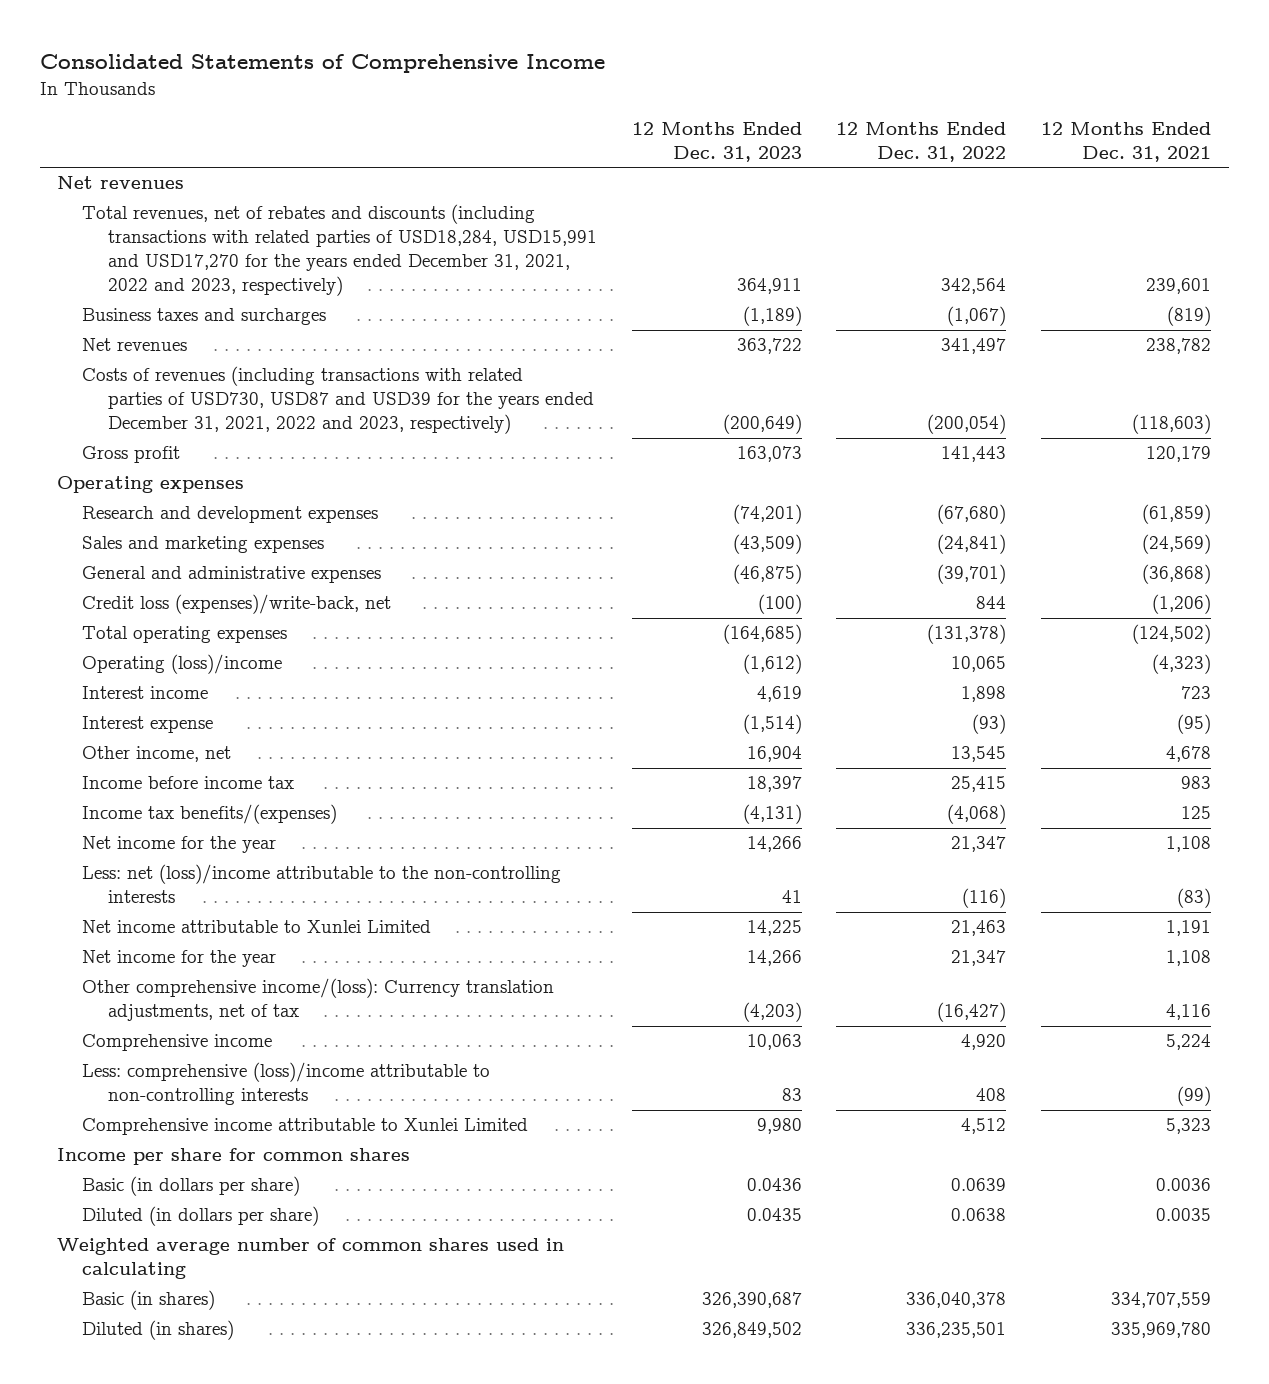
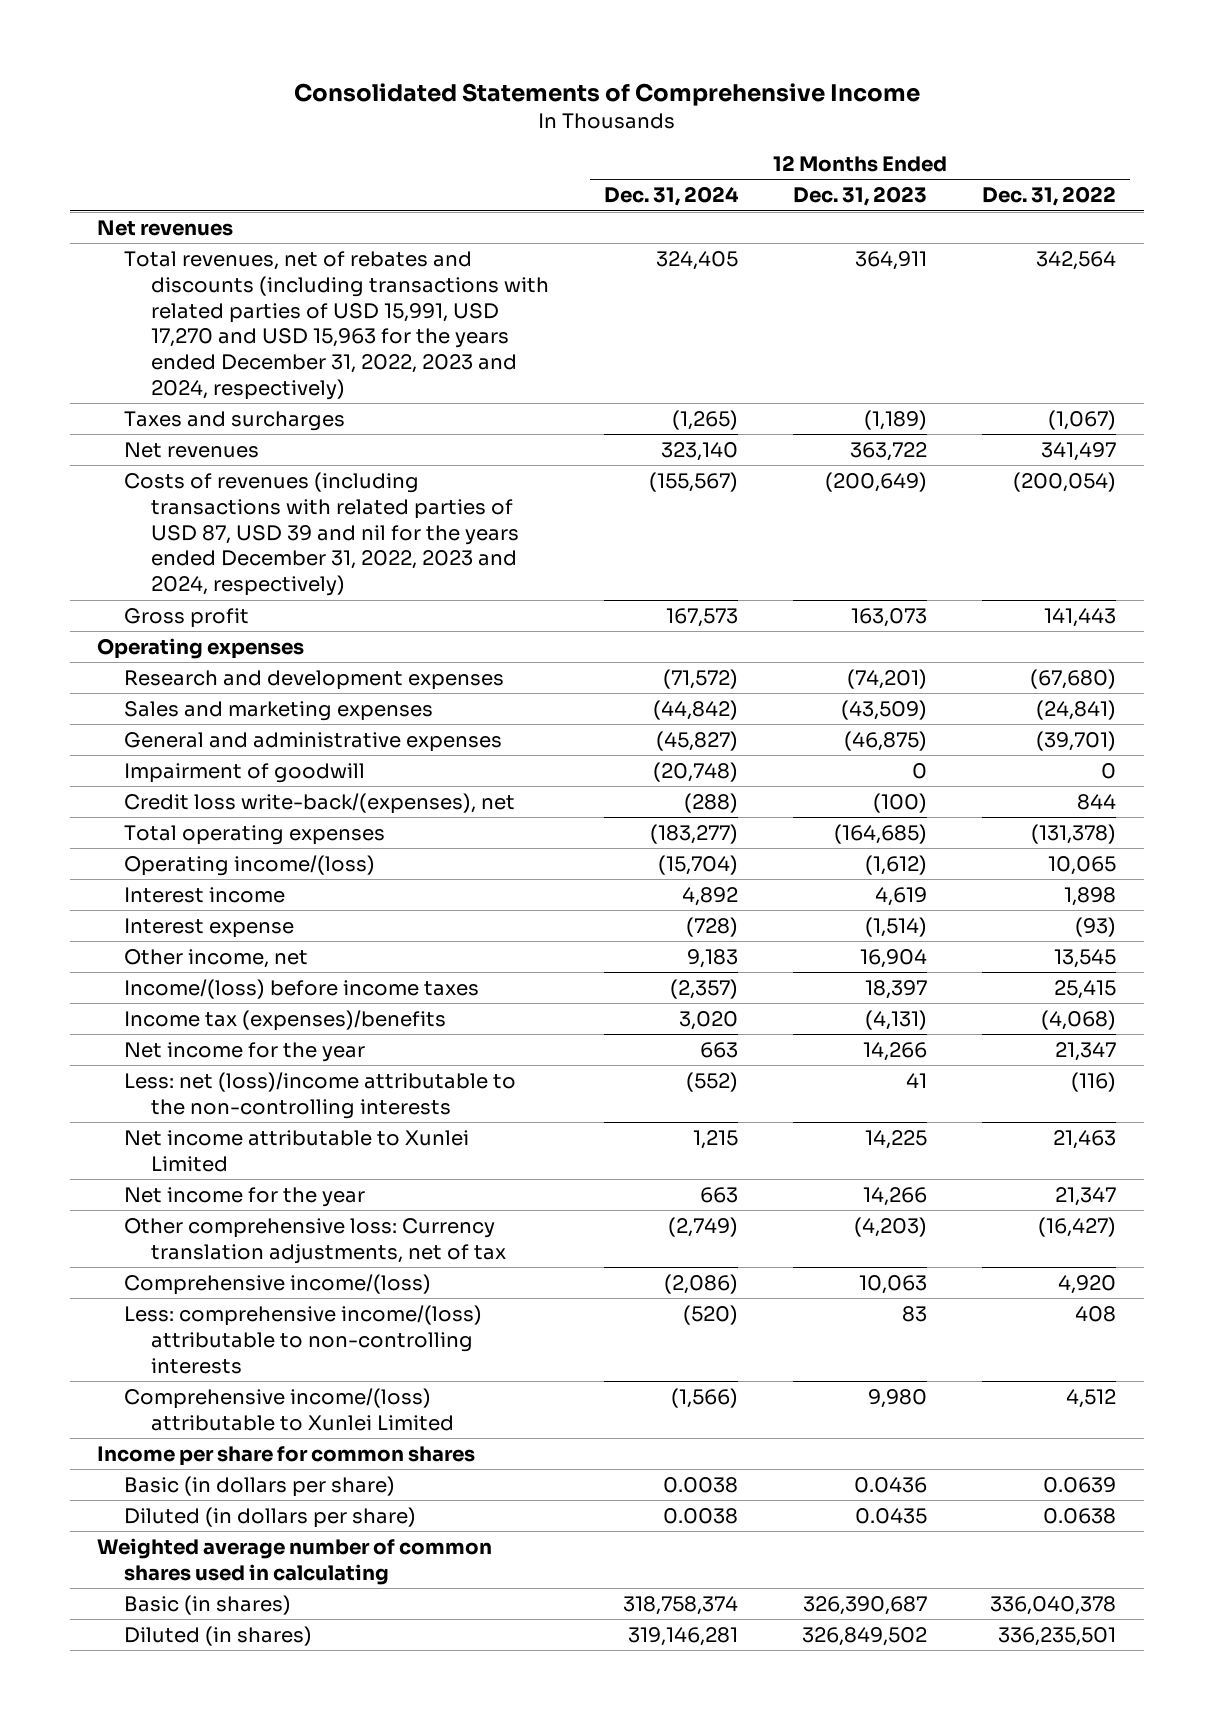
[1041,122,1212,163] 12 Months Ended Dec. 31, 2021 -> none
none -> [604,186,740,207] Dec. 31, 2024
[82,204,597,297] Total revenues, net of rebates and discounts (including transactions with related parties of USD18,284, USD15,991 and USD17,270 for the years ended December 31, 2021, 2022 and 2023, respectively) -> [124,250,549,401] Total revenues, net of rebates and discounts (including transactions with related parties of USD 15,991, USD 17,270 and USD 15,963 for the years ended December 31, 2022, 2023 and 2024, respectively)
[82,308,327,326] Business taxes and surcharges -> [124,410,346,431] Taxes and surcharges
[82,366,594,435] Costs of revenues (including transactions with related parties of USD730, USD87 and USD39 for the years ended December 31, 2021, 2022 and 2023, respectively) -> [124,471,519,597] Costs of revenues (including transactions with related parties of USD 87, USD 39 and nil for the years ended December 31, 2022, 2023 and 2024, respectively)
none -> [124,762,366,783] Impairment of goodwill
[82,594,392,615] Credit loss (expenses)/write-back, net -> [124,792,516,814] Credit loss write-back/(expenses), net
[82,654,283,675] Operating (loss)/income -> [124,854,376,876] Operating income/(loss)
[82,776,295,790] Income before income tax -> [124,978,480,999] Income/(loss) before income taxes
[82,804,338,825] Income tax benefits/(expenses) -> [124,1009,447,1031] Income tax (expenses)/benefits
[82,978,555,1022] Other comprehensive income/(loss): Currency translation adjustments, net of tax -> [124,1217,506,1264] Other comprehensive loss: Currency translation adjustments, net of tax
[82,1034,273,1052] Comprehensive income -> [124,1273,432,1295] Comprehensive income/(loss)
[82,1062,491,1106] Less: comprehensive (loss)/income attributable to non-controlling interests -> [124,1304,483,1374] Less: comprehensive income/(loss) attributable to non-controlling interests
[82,1118,529,1136] Comprehensive income attributable to Xunlei Limited -> [124,1387,454,1431] Comprehensive income/(loss) attributable to Xunlei Limited

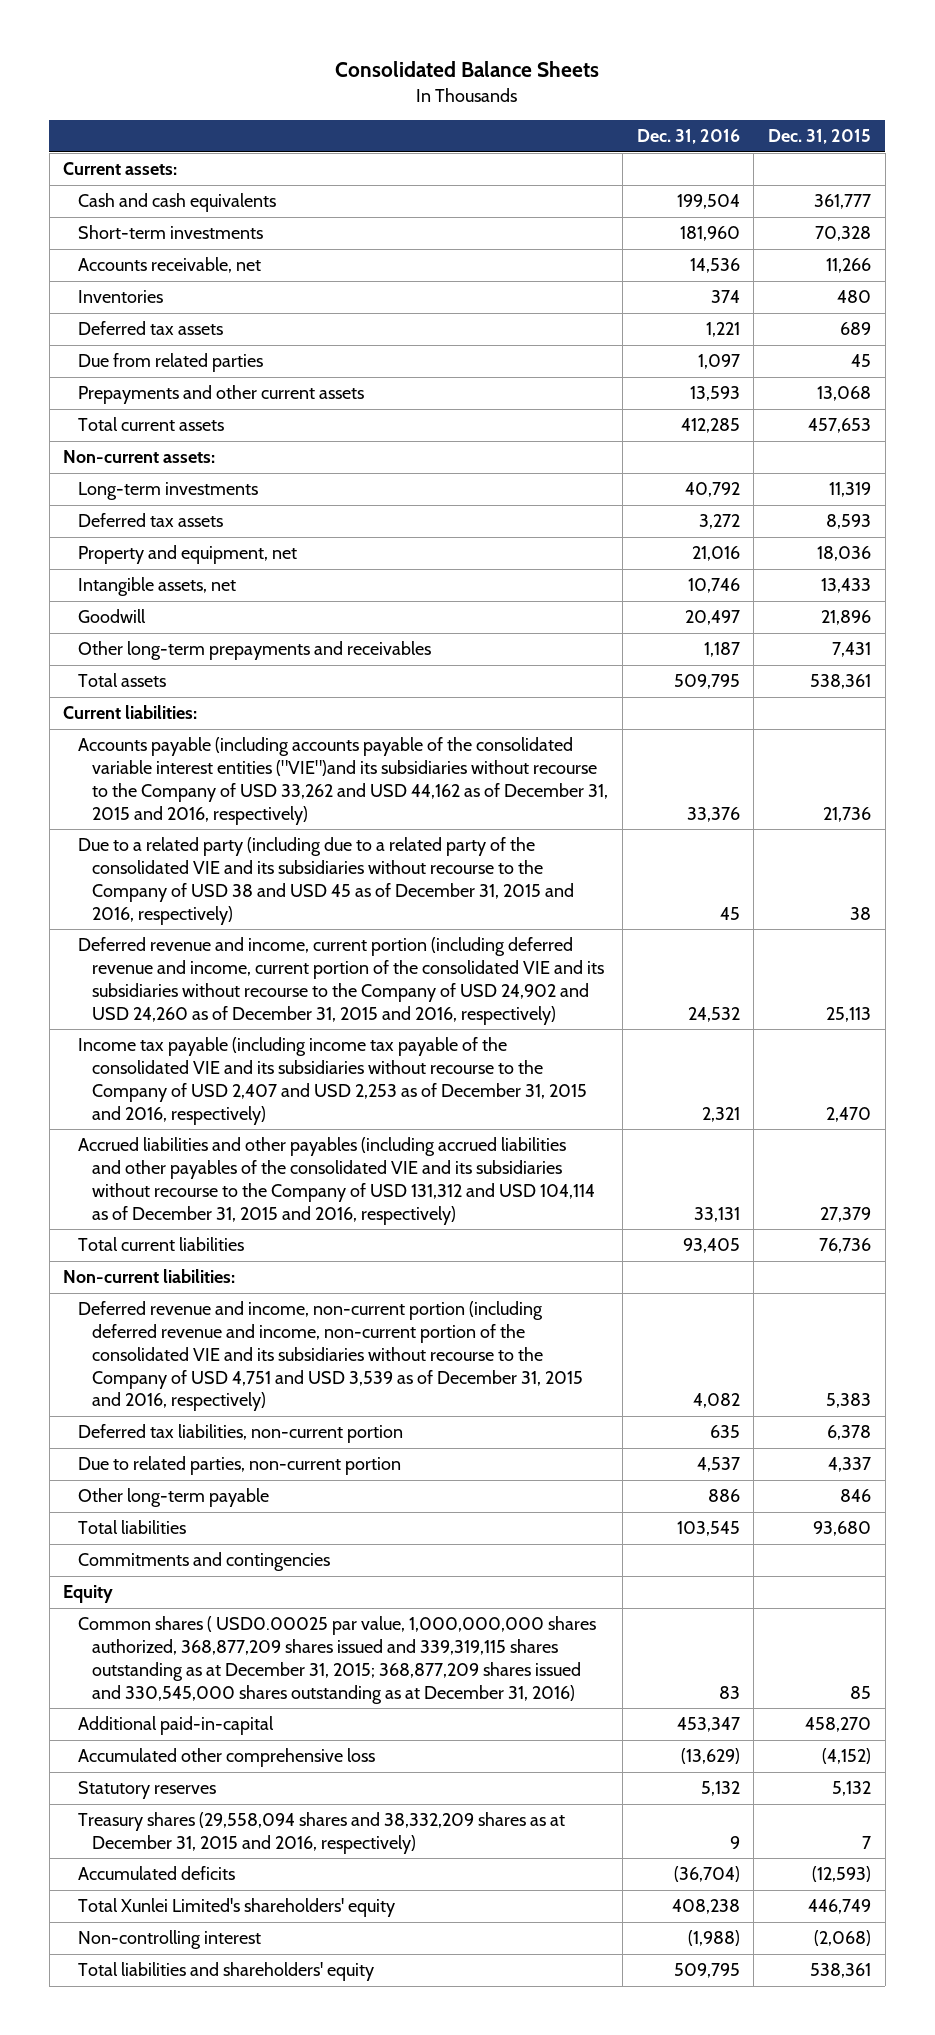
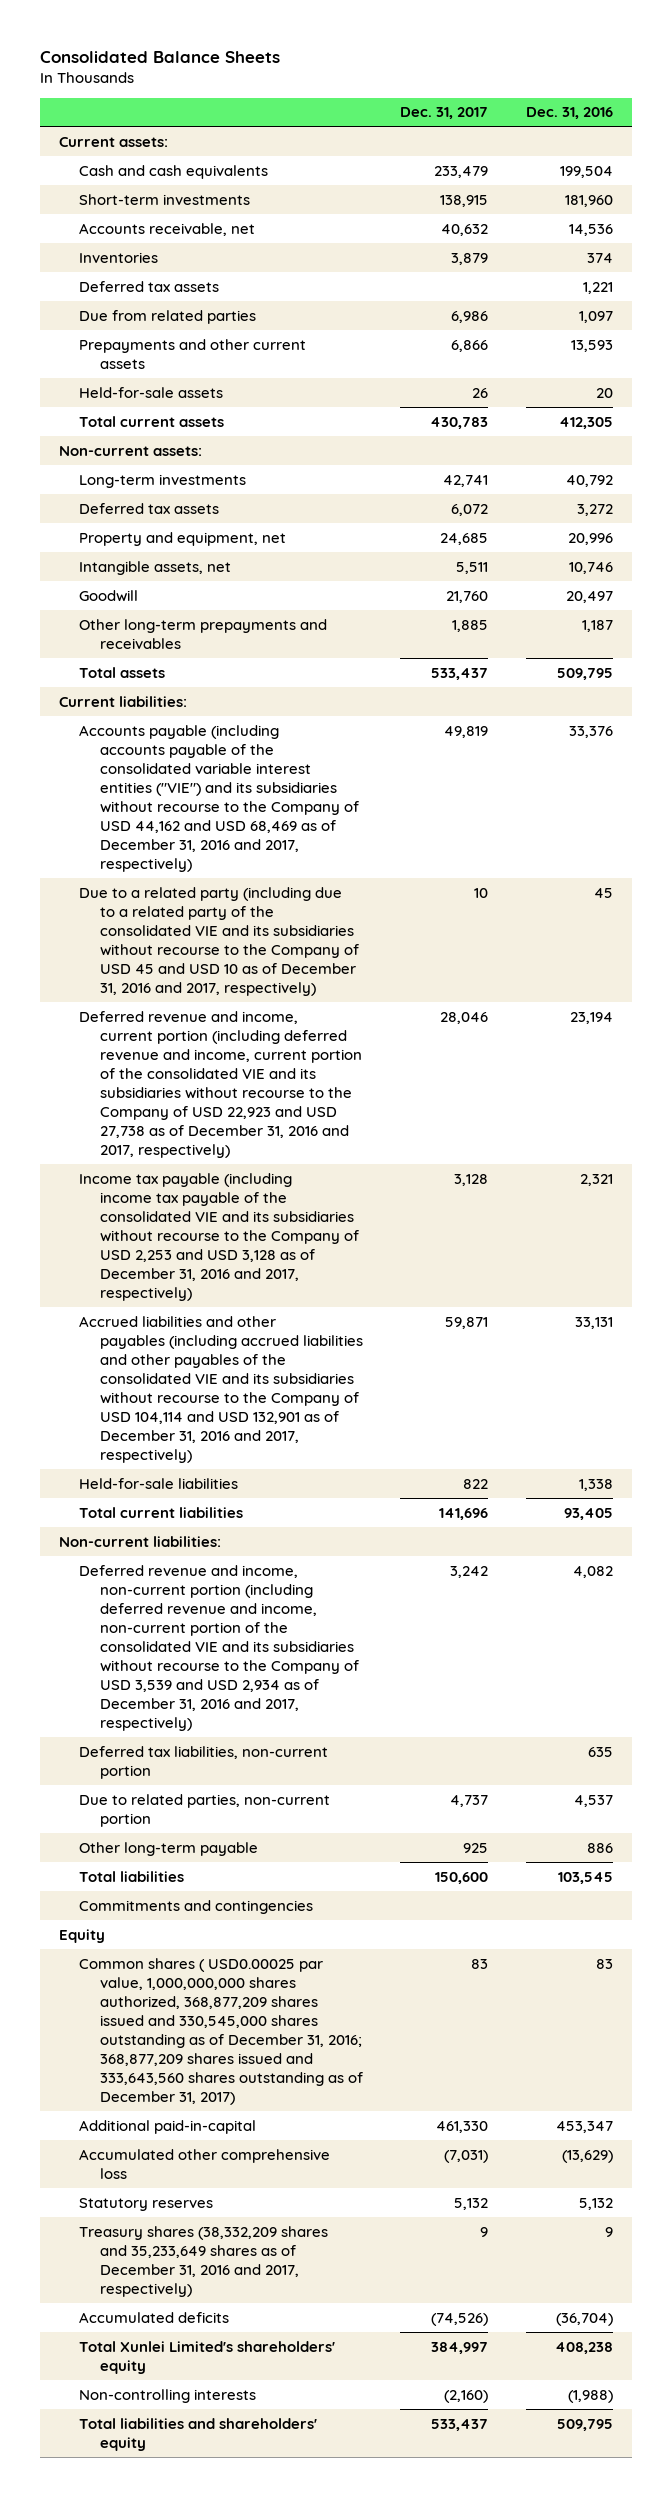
[768,129,872,145] Dec. 31, 2015 -> none
none -> [400,107,489,120] Dec. 31, 2017
none -> [79,386,224,398] Held-for-sale assets
[680,418,740,434] 412,285 -> [558,416,613,429] 412,305
[691,546,740,562] 21,016 -> [567,532,613,545] 20,996
[77,737,609,825] Accounts payable (including accounts payable of the consolidated variable interest entities ("VIE")and its subsidiaries without recourse to the Company of USD 33,262 and USD 44,162 as of December 31, 2015 and 2016, respectively) -> [79,724,359,873] Accounts payable (including accounts payable of the consolidated variable interest entities ("VIE") and its subsidiaries without recourse to the Company of USD 44,162 and USD 68,469 as of December 31, 2016 and 2017, respectively)
[77,837,575,925] Due to a related party (including due to a related party of the consolidated VIE and its subsidiaries without recourse to the Company of USD 38 and USD 45 as of December 31, 2015 and 2016, respectively) -> [79,886,359,997] Due to a related party (including due to a related party of the consolidated VIE and its subsidiaries without recourse to the Company of USD 45 and USD 10 as of December 31, 2016 and 2017, respectively)
[77,937,605,1025] Deferred revenue and income, current portion (including deferred revenue and income, current portion of the consolidated VIE and its subsidiaries without recourse to the Company of USD 24,902 and USD 24,260 as of December 31, 2015 and 2016, respectively) -> [79,1010,362,1159] Deferred revenue and income, current portion (including deferred revenue and income, current portion of the consolidated VIE and its subsidiaries without recourse to the Company of USD 22,923 and USD 27,738 as of December 31, 2016 and 2017, respectively)
[687,1006,740,1022] 24,532 -> [569,1011,613,1024] 23,194
[77,1037,588,1125] Income tax payable (including income tax payable of the consolidated VIE and its subsidiaries without recourse to the Company of USD 2,407 and USD 2,253 as of December 31, 2015 and 2016, respectively) -> [79,1172,359,1302] Income tax payable (including income tax payable of the consolidated VIE and its subsidiaries without recourse to the Company of USD 2,253 and USD 3,128 as of December 31, 2016 and 2017, respectively)
[77,1137,596,1225] Accrued liabilities and other payables (including accrued liabilities and other payables of the consolidated VIE and its subsidiaries without recourse to the Company of USD 131,312 and USD 104,114 as of December 31, 2015 and 2016, respectively) -> [79,1315,363,1464] Accrued liabilities and other payables (including accrued liabilities and other payables of the consolidated VIE and its subsidiaries without recourse to the Company of USD 104,114 and USD 132,901 as of December 31, 2016 and 2017, respectively)
none -> [79,1477,239,1489] Held-for-sale liabilities
[77,1301,584,1412] Deferred revenue and income, non-current portion (including deferred revenue and income, non-current portion of the consolidated VIE and its subsidiaries without recourse to the Company of USD 4,751 and USD 3,539 as of December 31, 2015 and 2016, respectively) -> [79,1564,359,1732] Deferred revenue and income, non-current portion (including deferred revenue and income, non-current portion of the consolidated VIE and its subsidiaries without recourse to the Company of USD 3,539 and USD 2,934 as of December 31, 2016 and 2017, respectively)
[77,1616,596,1704] Common shares ( USD0.00025 par value, 1,000,000,000 shares authorized, 368,877,209 shares issued and 339,319,115 shares outstanding as at December 31, 2015; 368,877,209 shares issued and 330,545,000 shares outstanding as at December 31, 2016) -> [79,1957,363,2106] Common shares ( USD0.00025 par value, 1,000,000,000 shares authorized, 368,877,209 shares issued and 330,545,000 shares outstanding as of December 31, 2016; 368,877,209 shares issued and 333,643,560 shares outstanding as of December 31, 2017)
[77,1812,565,1854] Treasury shares (29,558,094 shares and 38,332,209 shares as at December 31, 2015 and 2016, respectively) -> [79,2225,329,2297] Treasury shares (38,332,209 shares and 35,233,649 shares as of December 31, 2016 and 2017, respectively)
[77,1930,261,1950] Non-controlling interest -> [79,2388,257,2403] Non-controlling interests

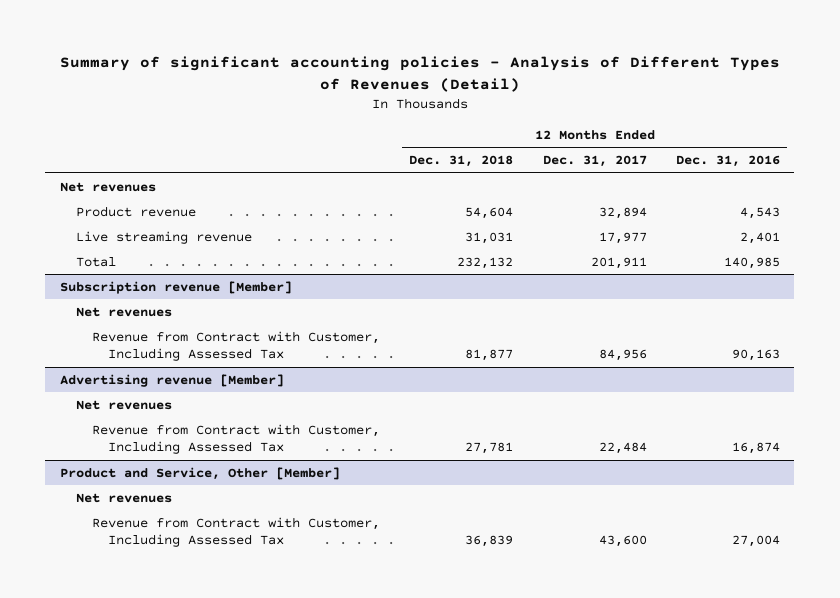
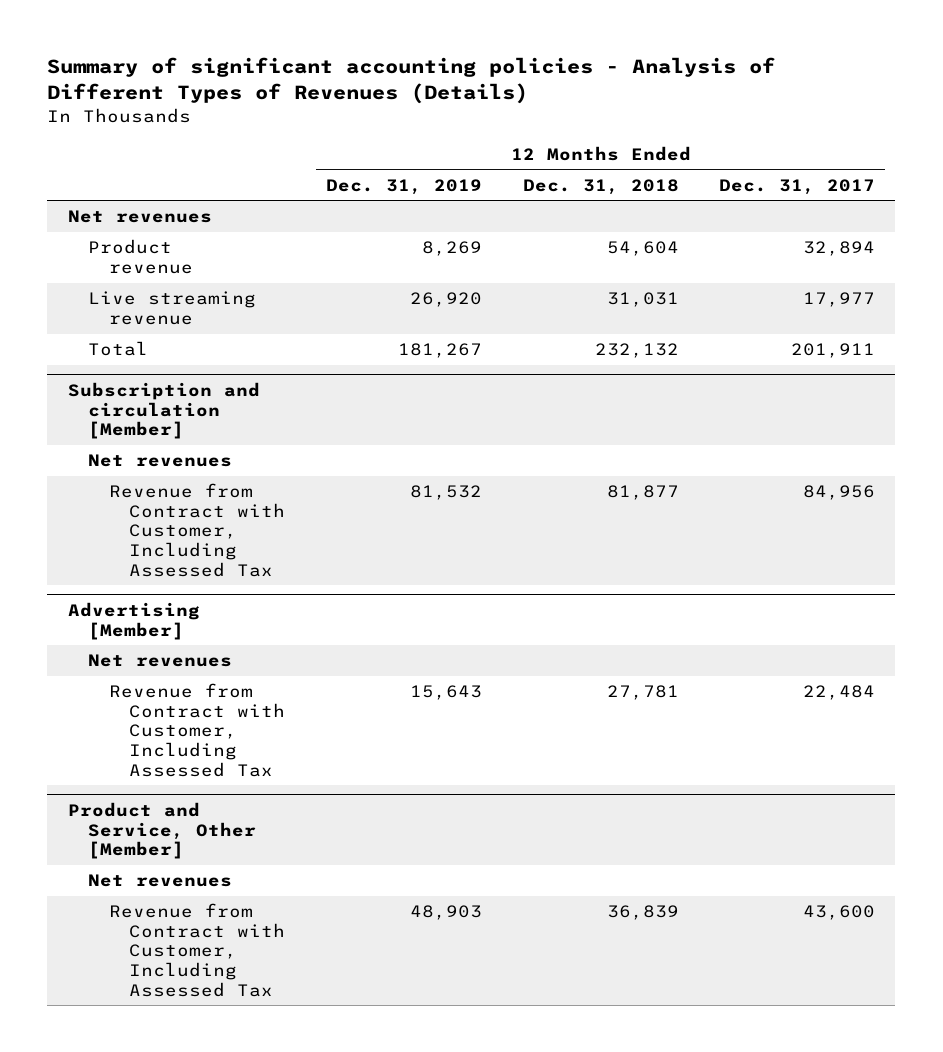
[59,56,780,92] Summary of significant accounting policies - Analysis of Different Types of Revenues (Detail) -> [47,57,776,105] Summary of significant accounting policies - Analysis of Different Types of Revenues (Details)
[675,154,780,167] Dec. 31, 2016 -> none
none -> [325,178,482,195] Dec. 31, 2019
[60,280,293,294] Subscription revenue [Member] -> [67,382,260,440] Subscription and circulation [Member]
[60,373,285,387] Advertising revenue [Member] -> [67,602,200,640] Advertising [Member]

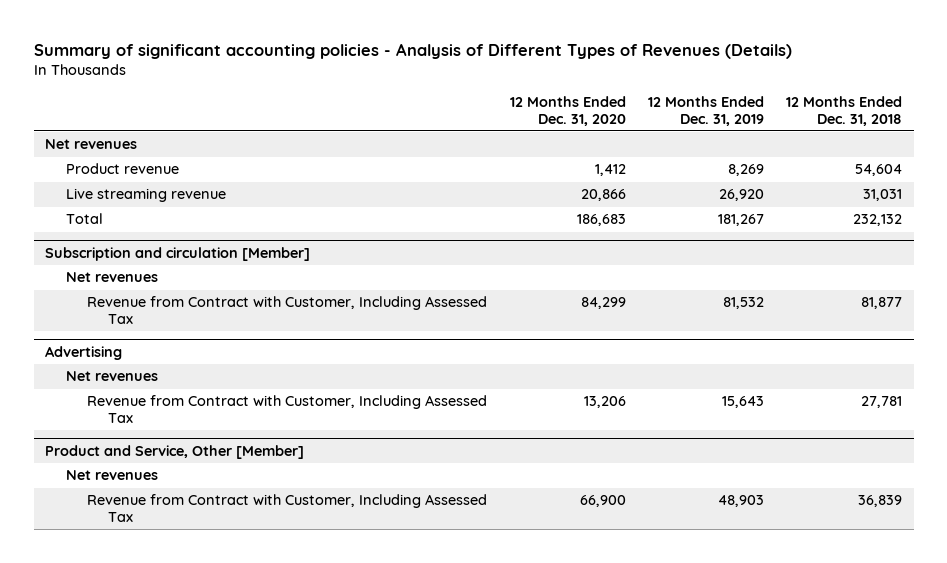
[719,178,876,195] Dec. 31, 2017 -> none
none -> [509,95,626,126] 12 Months Ended Dec. 31, 2020
[67,602,200,640] Advertising [Member] -> [44,345,122,360] Advertising

